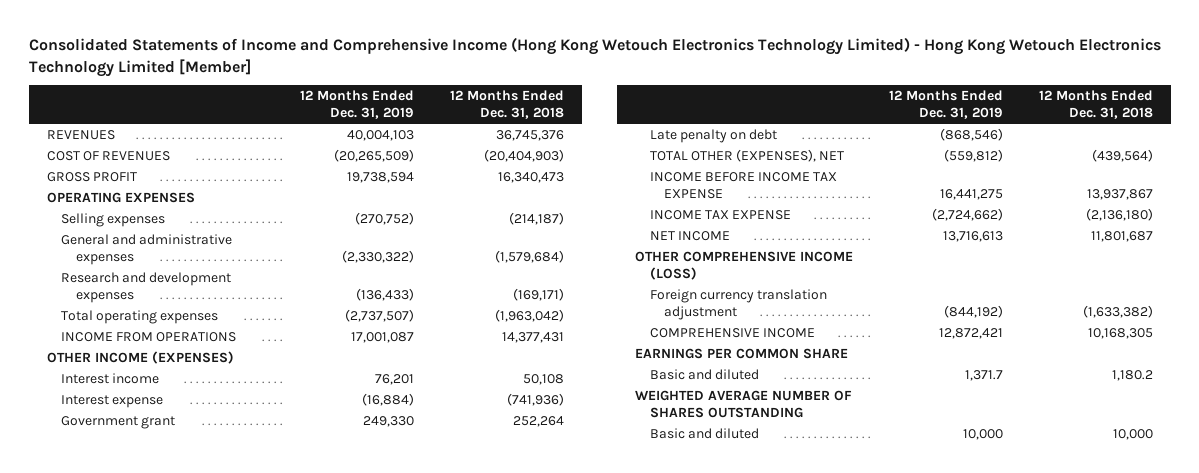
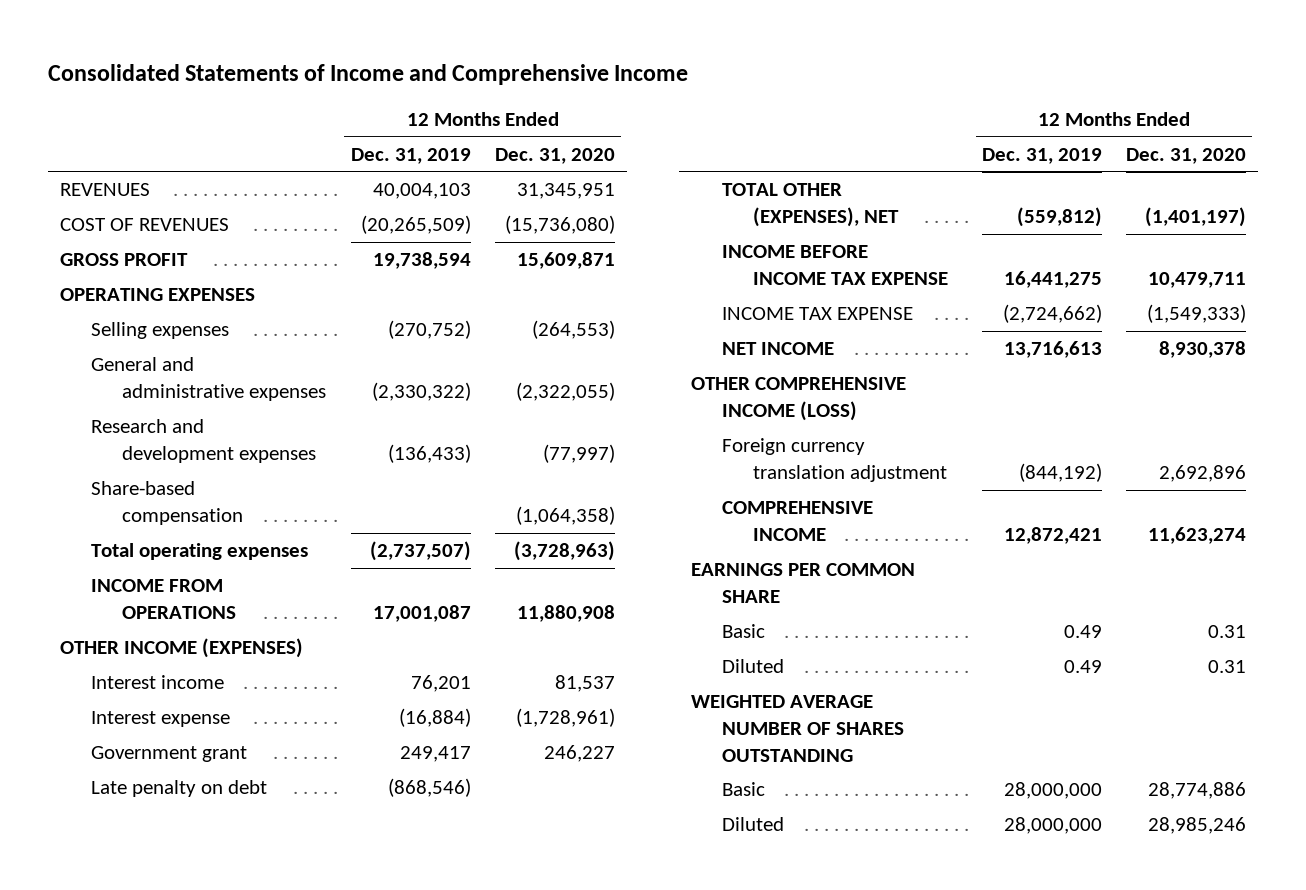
[28,37,1161,77] Consolidated Statements of Income and Comprehensive Income (Hong Kong Wetouch Electronics Technology Limited) - Hong Kong Wetouch Electronics Technology Limited [Member] -> [48,63,689,85] Consolidated Statements of Income and Comprehensive Income
[450,90,565,120] 12 Months Ended Dec. 31, 2018 -> none
none -> [494,147,615,164] Dec. 31, 2020
none -> [91,481,244,525] Share-based compensation
[363,415,415,427] 249,330 -> [399,746,471,763] 249,417
[649,368,759,380] Basic and diluted -> none
none -> [722,624,766,639] Basic
none -> [722,659,785,674] Diluted
[649,427,759,439] Basic and diluted -> none
none -> [722,782,766,797] Basic
none -> [722,817,785,832] Diluted

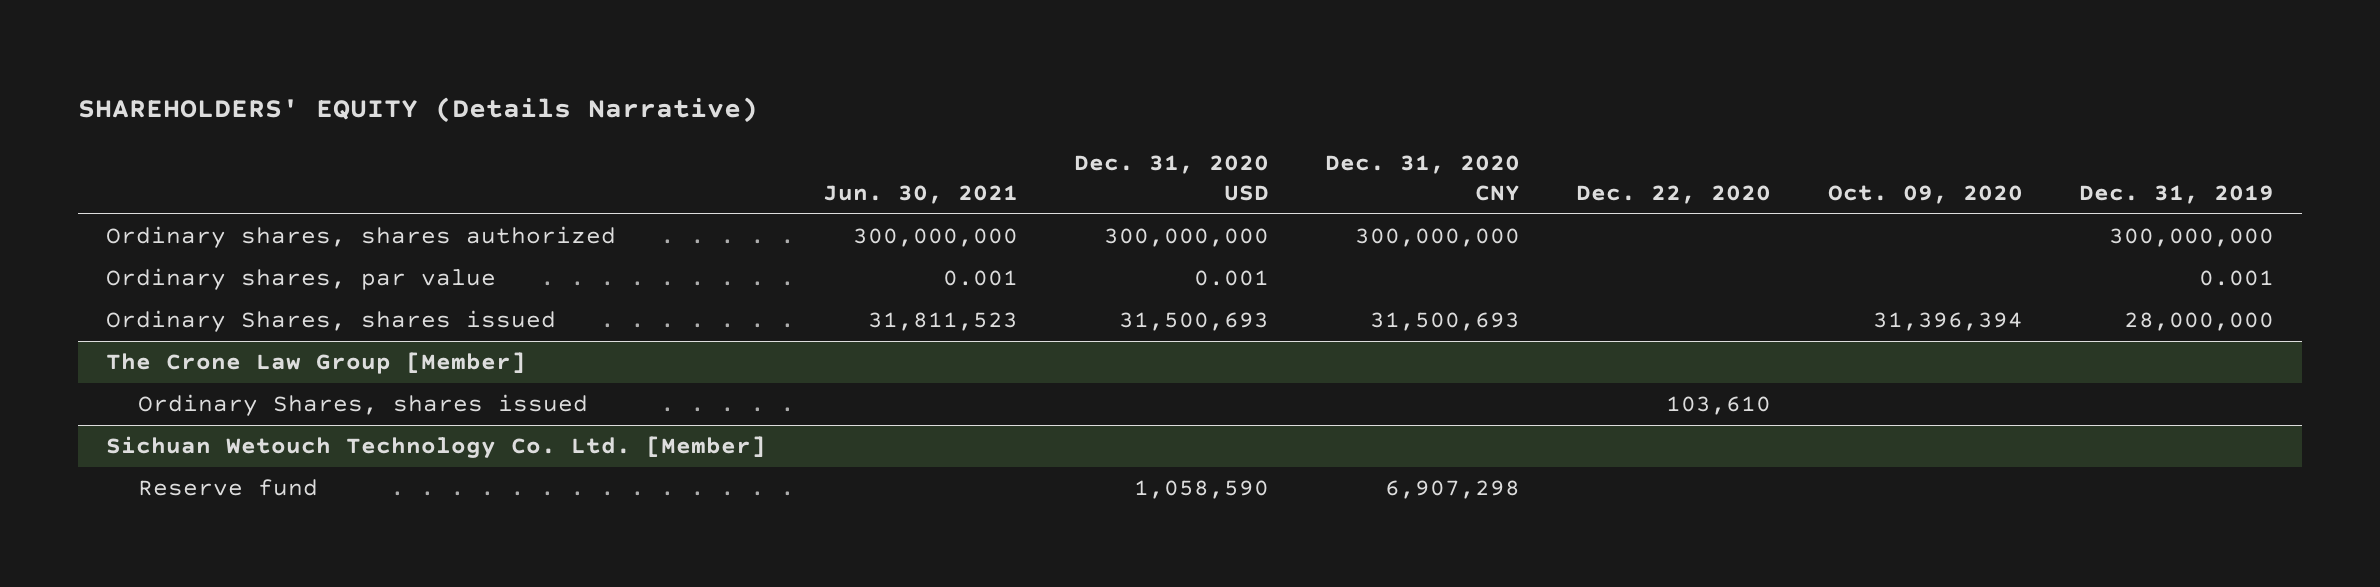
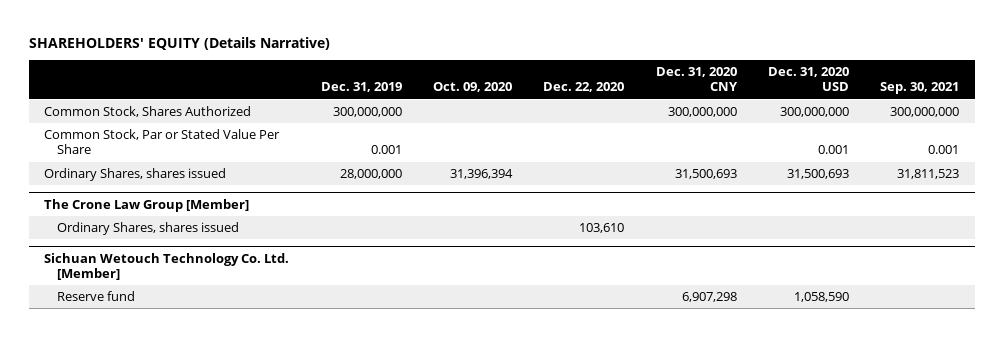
[822,184,1018,204] Jun. 30, 2021 -> none
none -> [880,82,960,95] Sep. 30, 2021
[106,226,617,249] Ordinary shares, shares authorized -> [44,105,252,117] Common Stock, Shares Authorized
[106,268,497,291] Ordinary shares, par value -> [44,128,281,155] Common Stock, Par or Stated Value Per Share

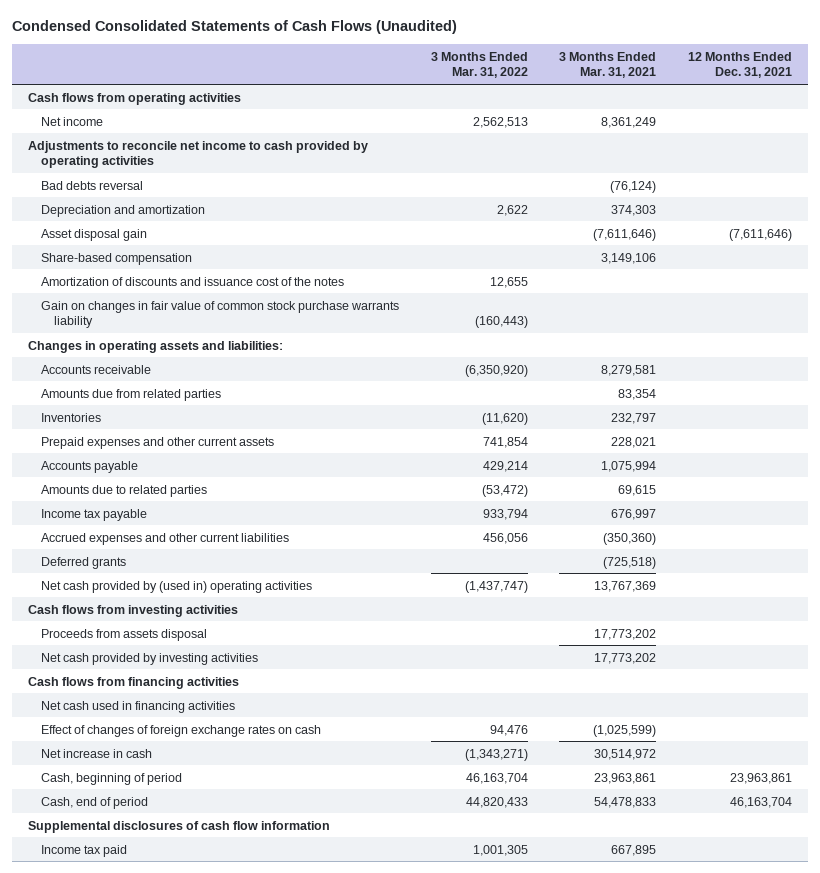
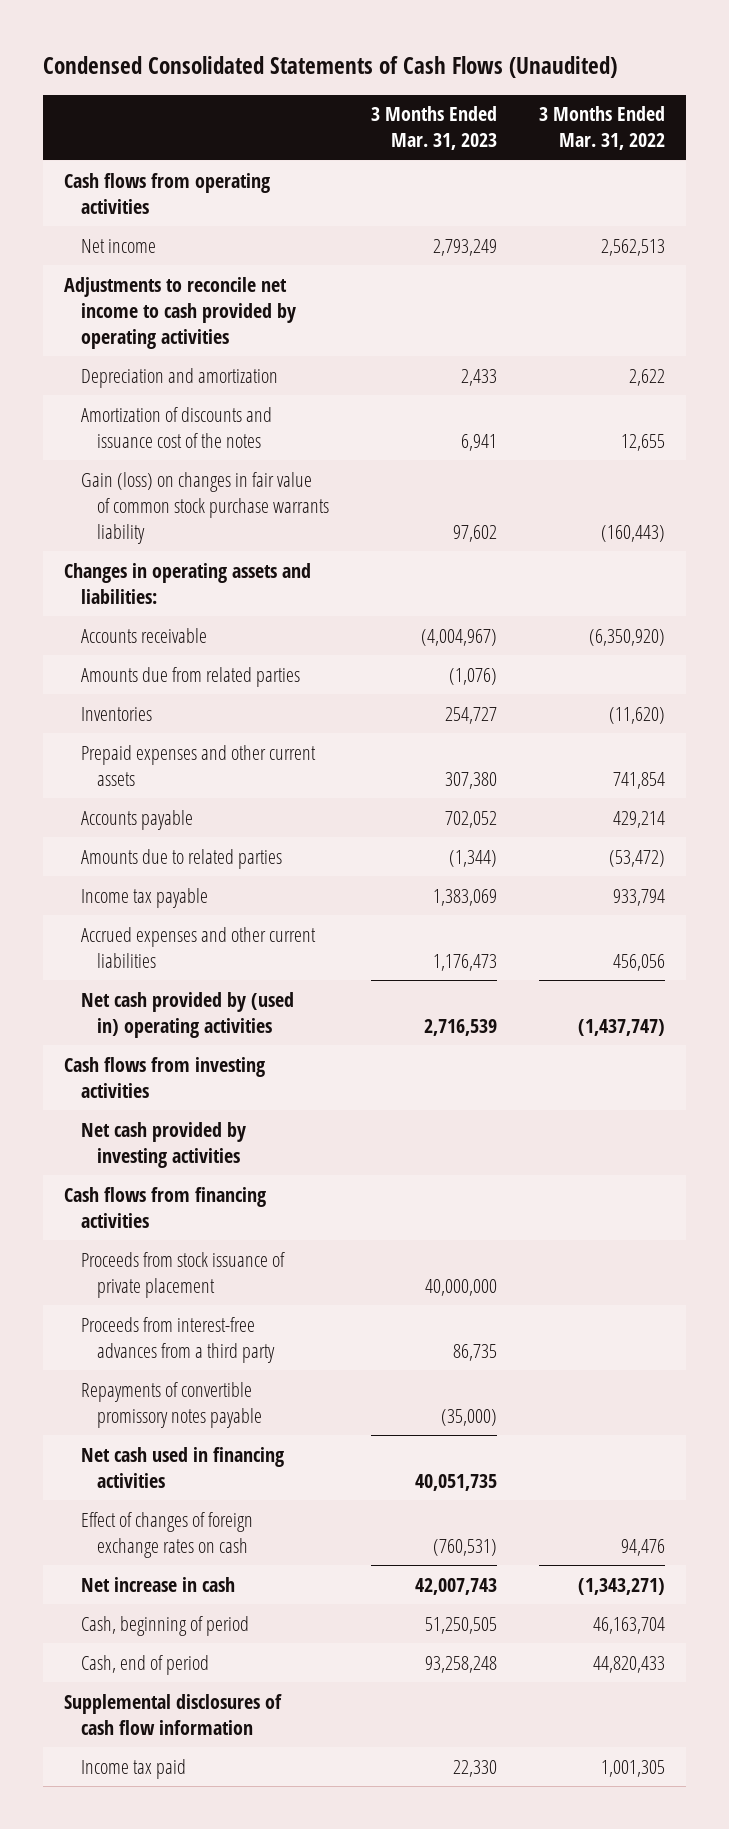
[559,51,657,79] 3 Months Ended Mar. 31, 2021 -> none
[687,51,792,79] 12 Months Ended Dec. 31, 2021 -> none
none -> [371,106,498,151] 3 Months Ended Mar. 31, 2023
[40,180,143,190] Bad debts reversal -> none
[40,228,147,241] Asset disposal gain -> none
[40,252,192,265] Share-based compensation -> none
[40,300,399,329] Gain on changes in fair value of common stock purchase warrants liability -> [80,471,330,544] Gain (loss) on changes in fair value of common stock purchase warrants liability
[40,556,126,569] Deferred grants -> none
[40,628,207,641] Proceeds from assets disposal -> none
none -> [80,1251,285,1298] Proceeds from stock issuance of private placement
none -> [80,1316,276,1363] Proceeds from interest-free advances from a third party
none -> [80,1381,263,1428] Repayments of convertible promissory notes payable

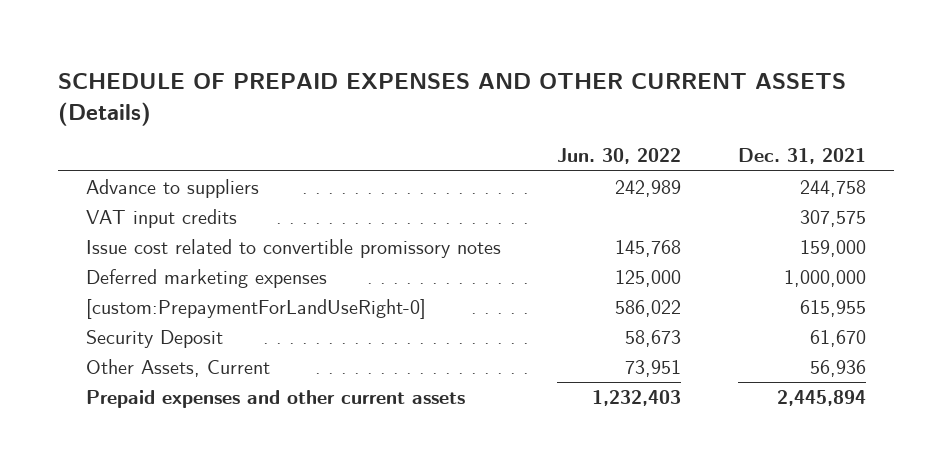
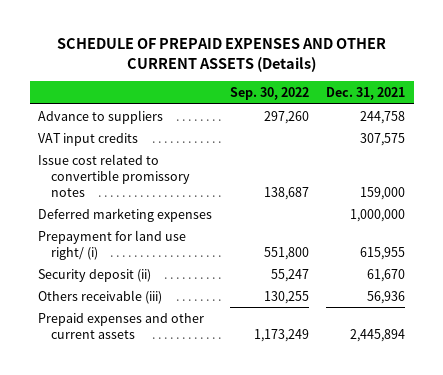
[557,148,682,165] Jun. 30, 2022 -> none
none -> [229,87,309,101] Sep. 30, 2022
[85,299,426,320] [custom:PrepaymentForLandUseRight-0] -> [38,229,187,260] Prepayment for land use right/ (i)
[85,330,223,349] Security Deposit -> [38,268,152,282] Security deposit (ii)
[85,359,270,378] Other Assets, Current -> [38,289,163,304] Others receivable (iii)

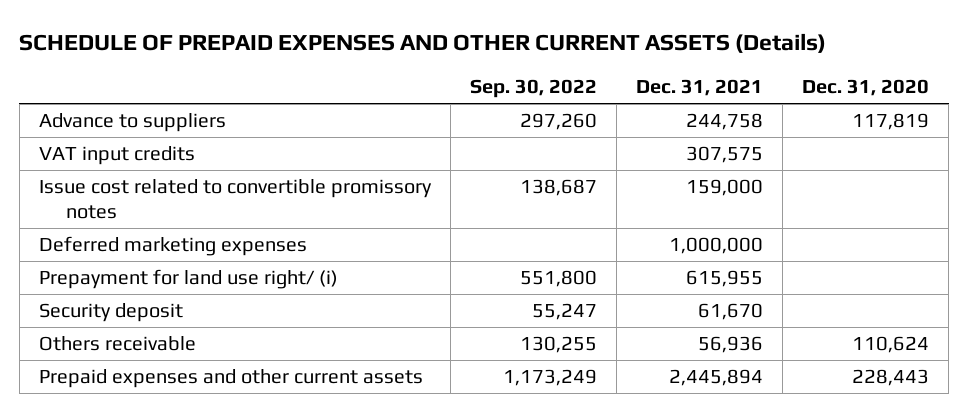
none -> [801,79,929,97] Dec. 31, 2020
[38,268,152,282] Security deposit (ii) -> [38,302,183,322] Security deposit
[38,289,163,304] Others receivable (iii) -> [38,335,196,351] Others receivable

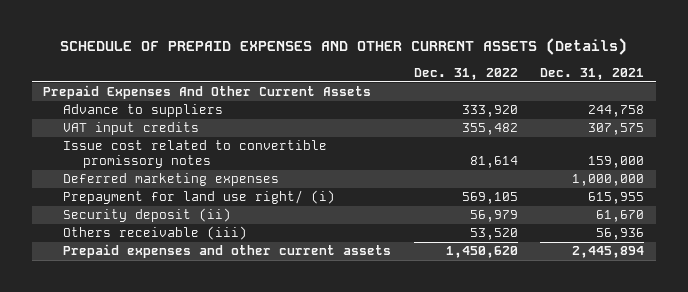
[469,79,597,99] Sep. 30, 2022 -> none
[801,79,929,97] Dec. 31, 2020 -> none
none -> [413,68,518,81] Dec. 31, 2022
none -> [43,85,372,100] Prepaid Expenses And Other Current Assets
[38,302,183,322] Security deposit -> [62,208,231,223] Security deposit (ii)
[38,335,196,351] Others receivable -> [62,226,247,241] Others receivable (iii)

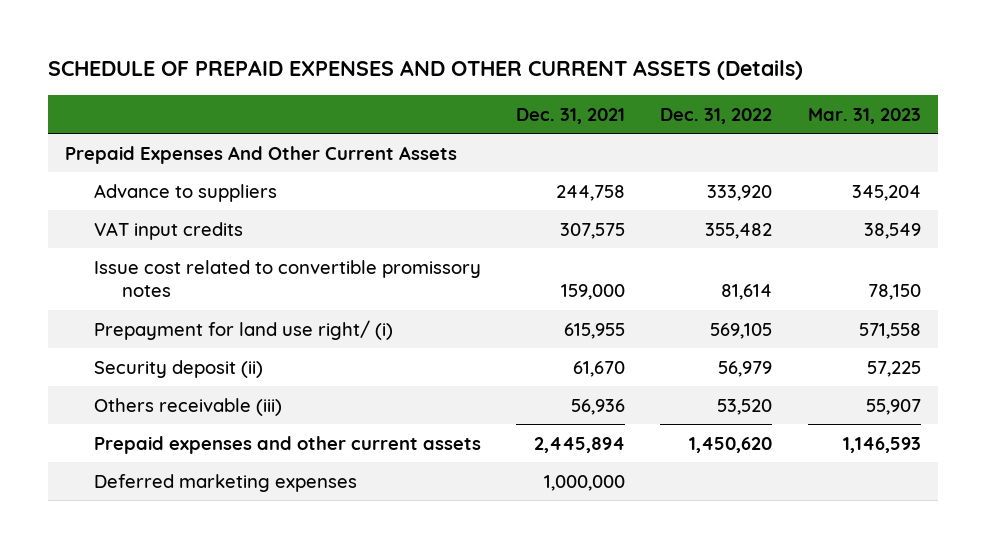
none -> [807,107,921,124] Mar. 31, 2023
[62,173,279,187] Deferred marketing expenses -> [93,473,357,492] Deferred marketing expenses

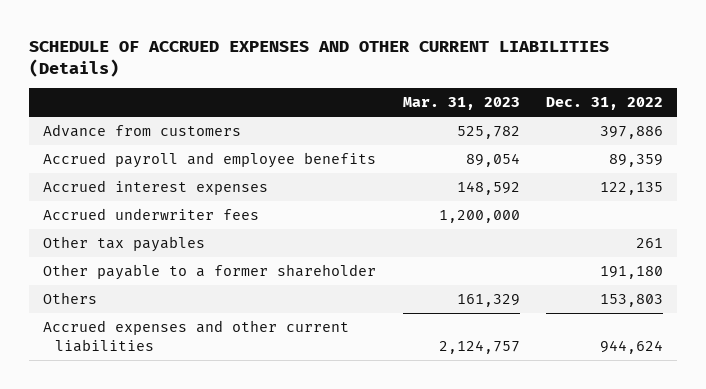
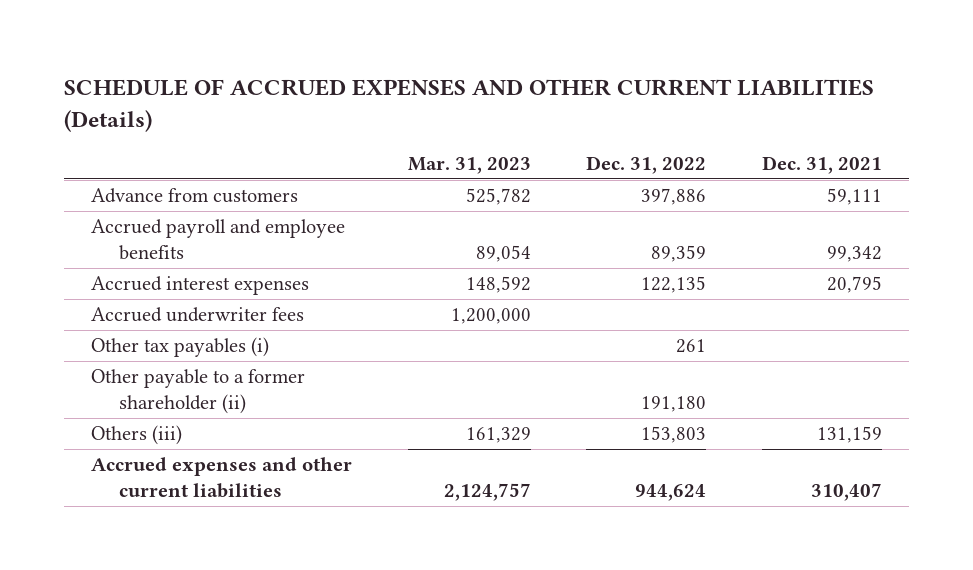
none -> [761,155,882,174] Dec. 31, 2021
[42,236,205,253] Other tax payables -> [91,337,270,358] Other tax payables (i)
[42,264,376,281] Other payable to a former shareholder -> [91,369,306,415] Other payable to a former shareholder (ii)
[42,292,97,305] Others -> [91,425,183,446] Others (iii)

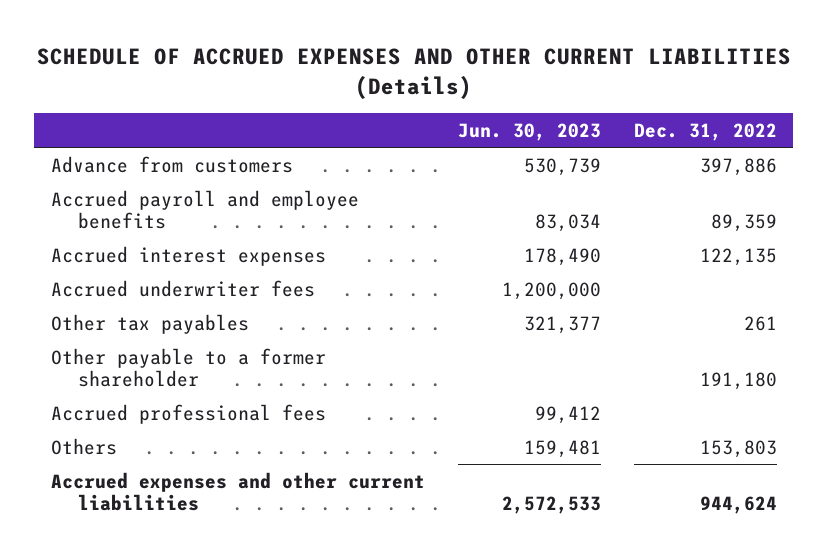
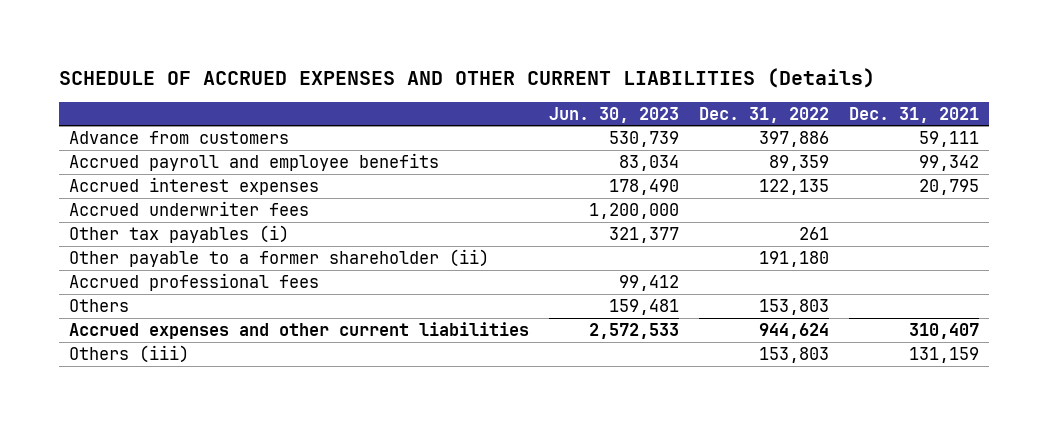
none -> [848,106,979,123] Dec. 31, 2021
[50,313,249,334] Other tax payables -> [68,225,289,244] Other tax payables (i)
[50,347,326,388] Other payable to a former shareholder -> [68,249,489,268] Other payable to a former shareholder (ii)
none -> [68,345,189,364] Others (iii)

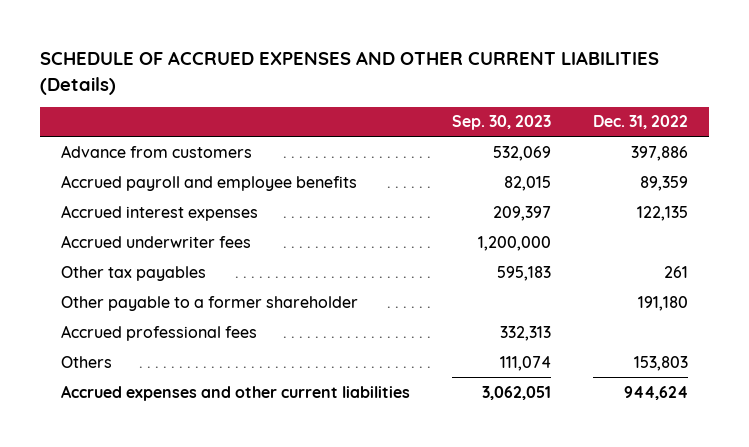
[548,106,679,123] Jun. 30, 2023 -> none
[848,106,979,123] Dec. 31, 2021 -> none
none -> [451,115,551,131] Sep. 30, 2023
[68,225,289,244] Other tax payables (i) -> [61,265,207,281] Other tax payables
[68,249,489,268] Other payable to a former shareholder (ii) -> [61,295,359,311] Other payable to a former shareholder
[68,345,189,364] Others (iii) -> none

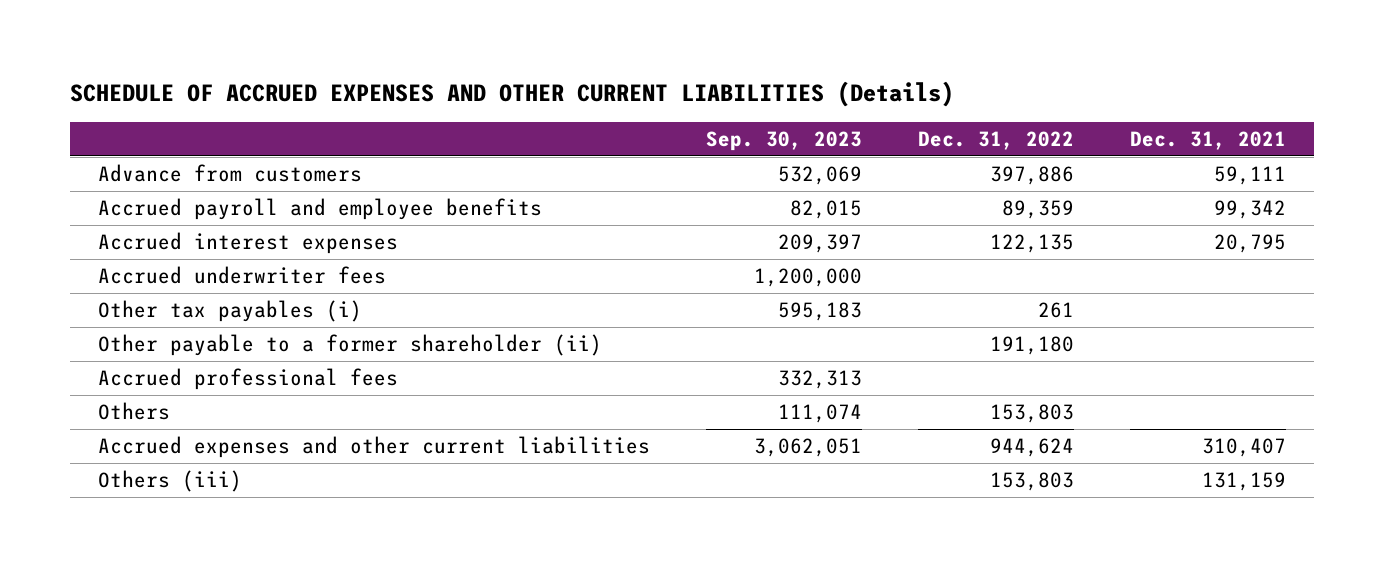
none -> [1129,130,1286,150] Dec. 31, 2021
[61,265,207,281] Other tax payables -> [97,300,362,323] Other tax payables (i)
[61,295,359,311] Other payable to a former shareholder -> [97,334,602,357] Other payable to a former shareholder (ii)
none -> [97,470,242,493] Others (iii)

